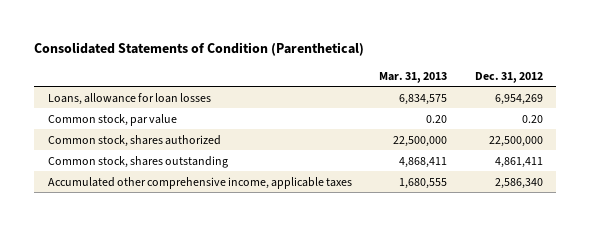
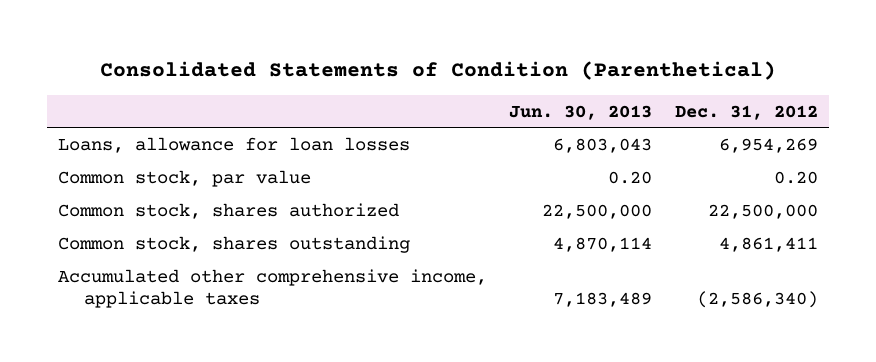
[379,71,448,83] Mar. 31, 2013 -> none
none -> [509,104,653,120] Jun. 30, 2013
[494,177,543,189] 2,586,340 -> [696,291,818,309] (2,586,340)

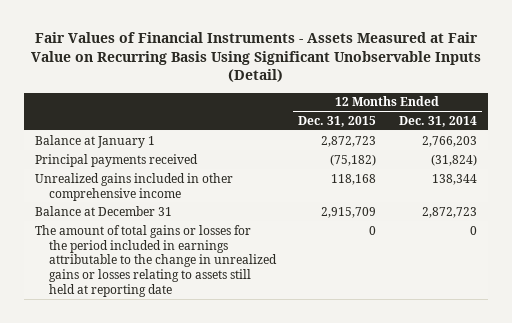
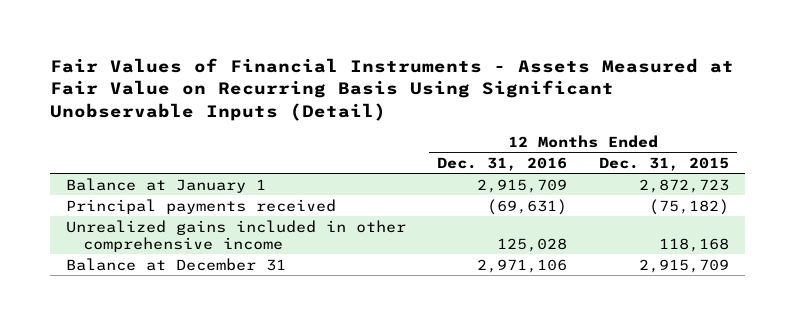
[398,115,477,127] Dec. 31, 2014 -> none
none -> [437,156,568,171] Dec. 31, 2016
[35,224,277,298] The amount of total gains or losses for the period included in earnings attributable to the change in unrealized gains or losses relating to assets still held at reporting date -> none

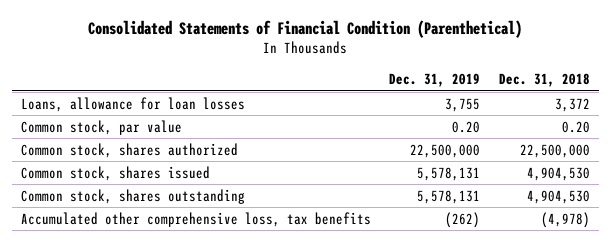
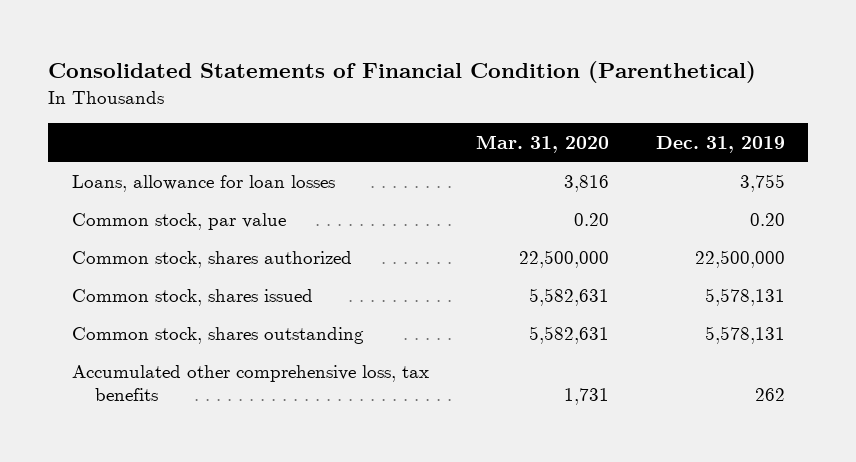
[498,73,590,88] Dec. 31, 2018 -> none
none -> [475,134,609,153] Mar. 31, 2020
[445,211,481,228] (262) -> [754,388,785,402] 262

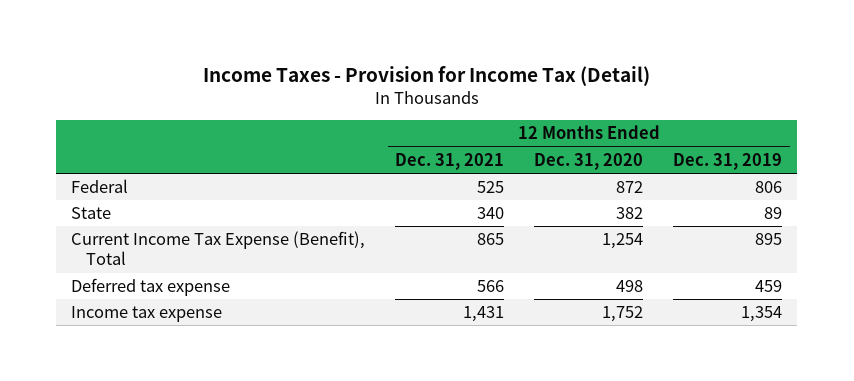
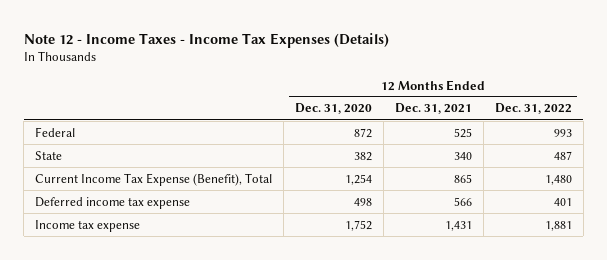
[202,65,650,86] Income Taxes - Provision for Income Tax (Detail) -> [23,32,389,48] Note 12 - Income Taxes - Income Tax Expenses (Details)
[673,152,783,170] Dec. 31, 2019 -> none
none -> [494,103,572,115] Dec. 31, 2022
[71,278,231,297] Deferred tax expense -> [35,196,191,209] Deferred income tax expense

